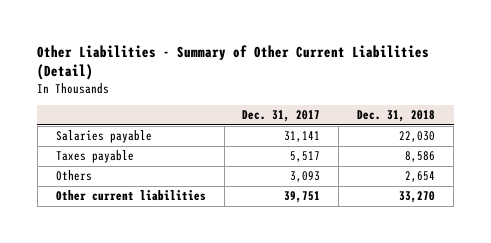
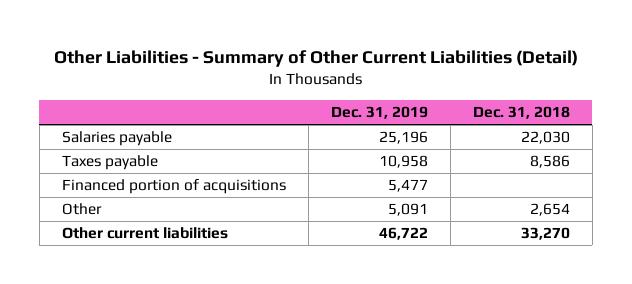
[242,110,321,123] Dec. 31, 2017 -> none
none -> [330,106,428,120] Dec. 31, 2019
none -> [61,179,286,195] Financed portion of acquisitions
[55,170,92,182] Others -> [61,203,102,216] Other

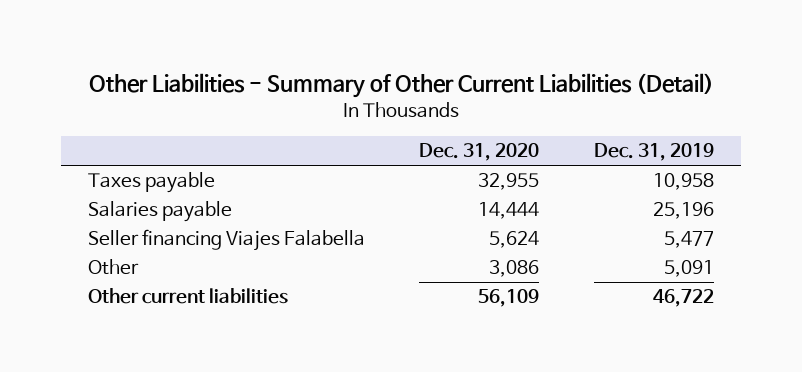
[472,106,570,120] Dec. 31, 2018 -> none
none -> [419,143,540,162] Dec. 31, 2020
[61,131,172,147] Salaries payable -> [88,201,233,223] Salaries payable
[61,179,286,195] Financed portion of acquisitions -> [88,229,366,252] Seller financing Viajes Falabella

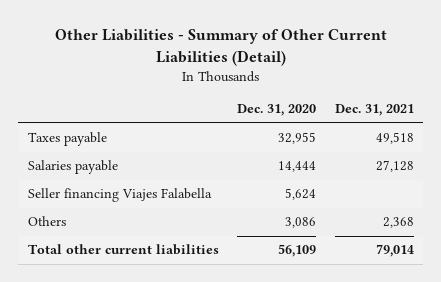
[593,143,714,162] Dec. 31, 2019 -> none
none -> [334,104,414,117] Dec. 31, 2021
[88,259,140,276] Other -> [27,216,66,227] Others
[88,288,289,305] Other current liabilities -> [27,244,219,256] Total other current liabilities

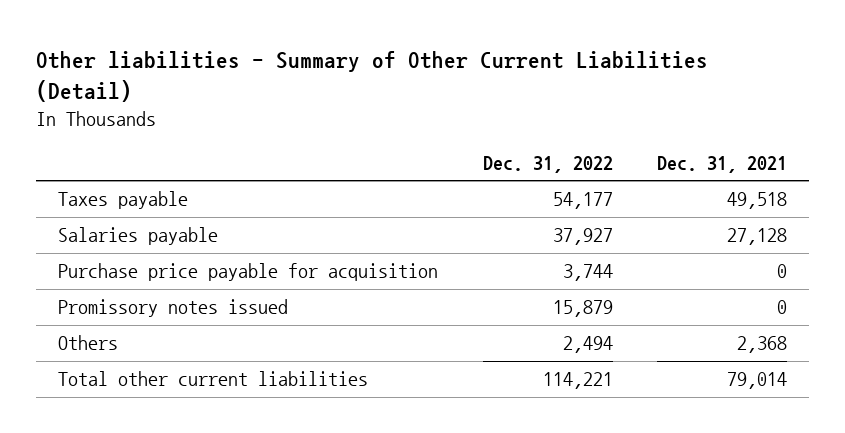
[54,29,387,67] Other Liabilities - Summary of Other Current Liabilities (Detail) -> [36,51,709,102] Other liabilities - Summary of Other Current Liabilities (Detail)
[237,104,317,117] Dec. 31, 2020 -> none
none -> [482,155,613,173] Dec. 31, 2022
[27,188,212,203] Seller financing Viajes Falabella -> none
none -> [58,263,439,282] Purchase price payable for acquisition
none -> [58,299,289,318] Promissory notes issued

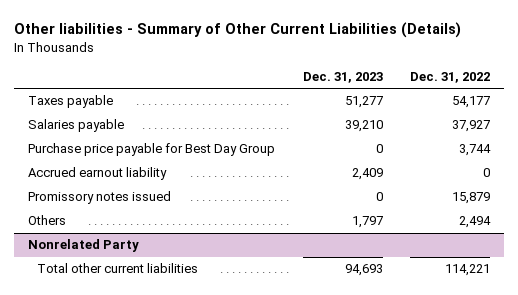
[36,51,709,102] Other liabilities - Summary of Other Current Liabilities (Detail) -> [14,22,462,39] Other liabilities - Summary of Other Current Liabilities (Details)
[656,155,787,173] Dec. 31, 2021 -> none
none -> [302,71,383,83] Dec. 31, 2023
[58,263,439,282] Purchase price payable for acquisition -> [28,143,276,157] Purchase price payable for Best Day Group
none -> [28,167,168,181] Accrued earnout liability
none -> [28,239,140,253] Nonrelated Party

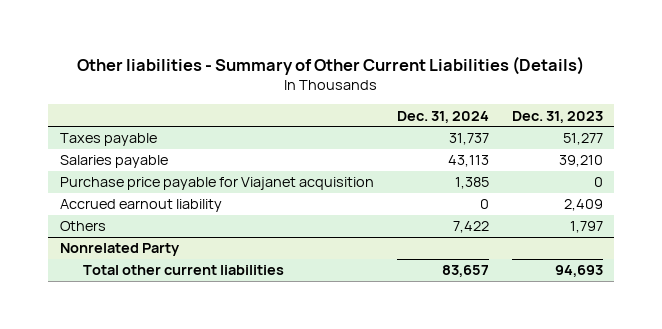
[410,71,491,83] Dec. 31, 2022 -> none
none -> [396,110,489,123] Dec. 31, 2024
[28,143,276,157] Purchase price payable for Best Day Group -> [59,177,374,191] Purchase price payable for Viajanet acquisition
[28,191,172,205] Promissory notes issued -> none

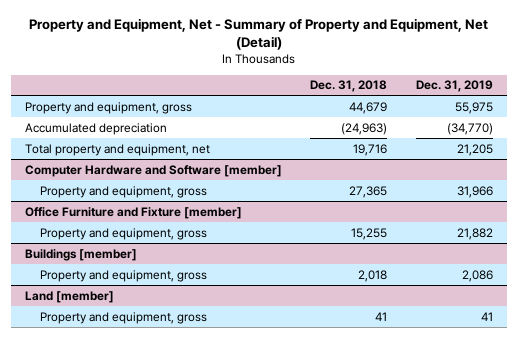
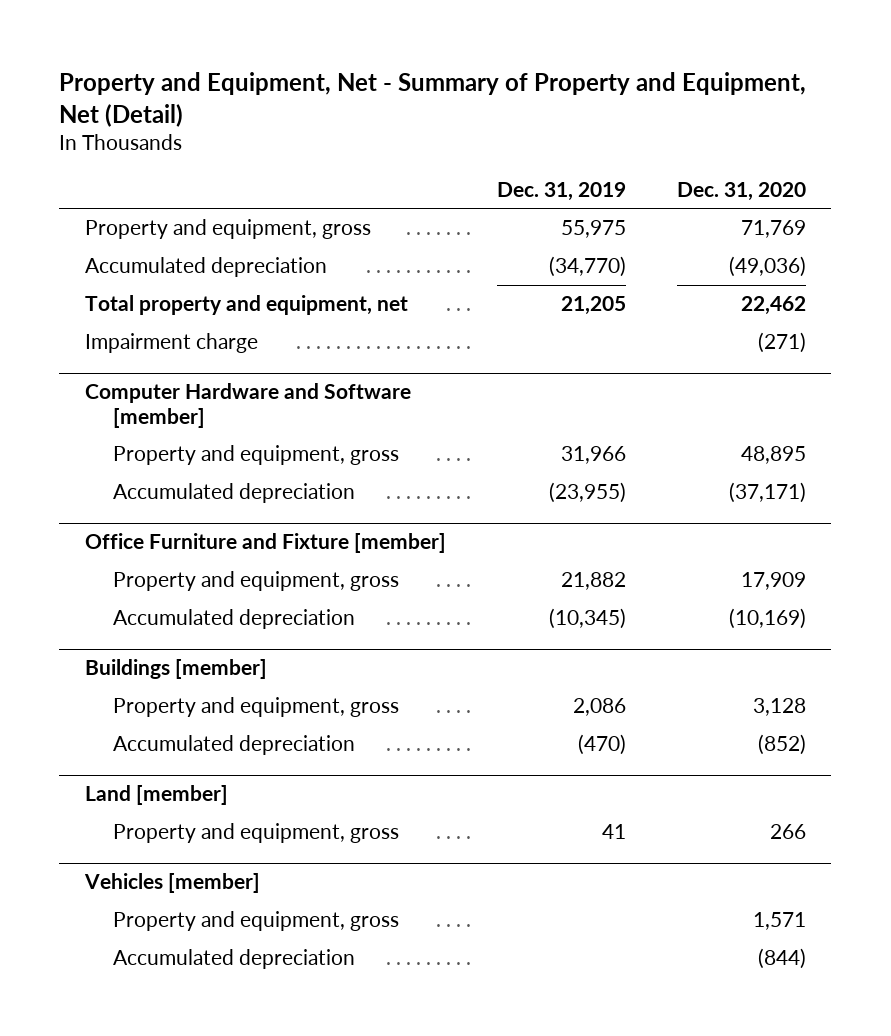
[310,80,388,93] Dec. 31, 2018 -> none
none -> [676,181,806,201] Dec. 31, 2020
none -> [84,333,258,354] Impairment charge
none -> [113,483,356,504] Accumulated depreciation
none -> [113,609,356,630] Accumulated depreciation
none -> [113,735,356,756] Accumulated depreciation
none -> [83,873,260,894] Vehicles [member]
none -> [113,911,400,932] Property and equipment, gross
none -> [113,949,356,970] Accumulated depreciation

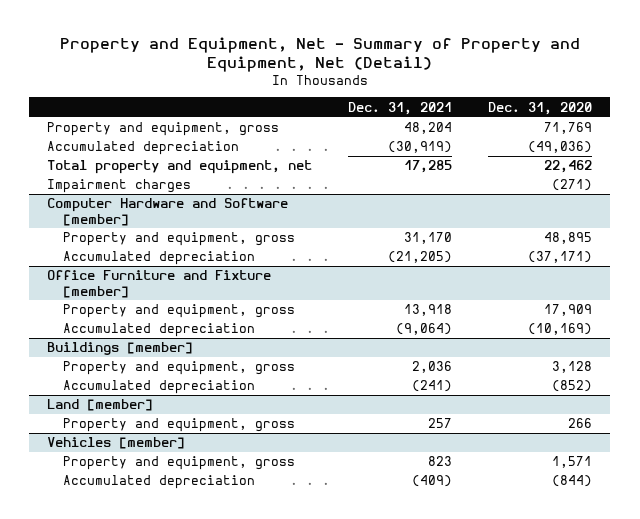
[496,181,626,201] Dec. 31, 2019 -> none
none -> [348,101,453,115] Dec. 31, 2021
[84,333,258,354] Impairment charge -> [47,179,192,194] Impairment charges

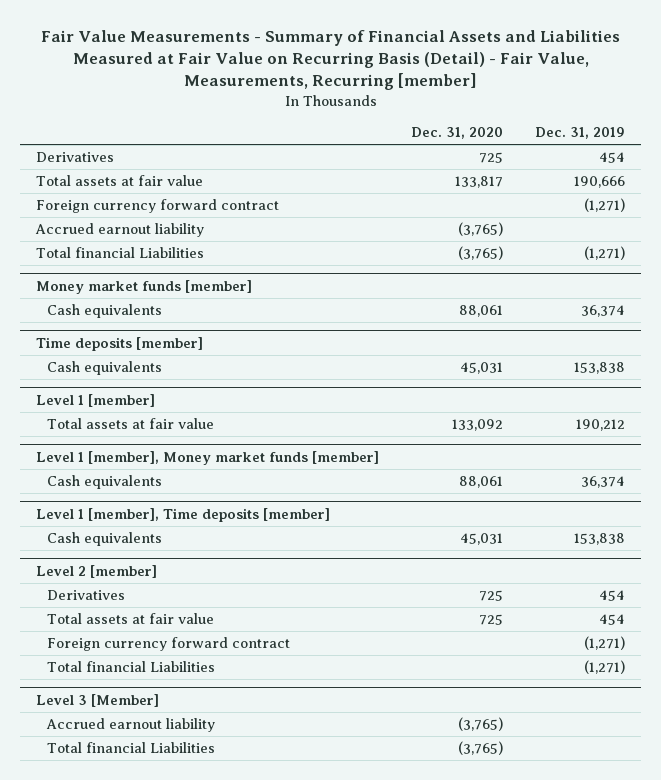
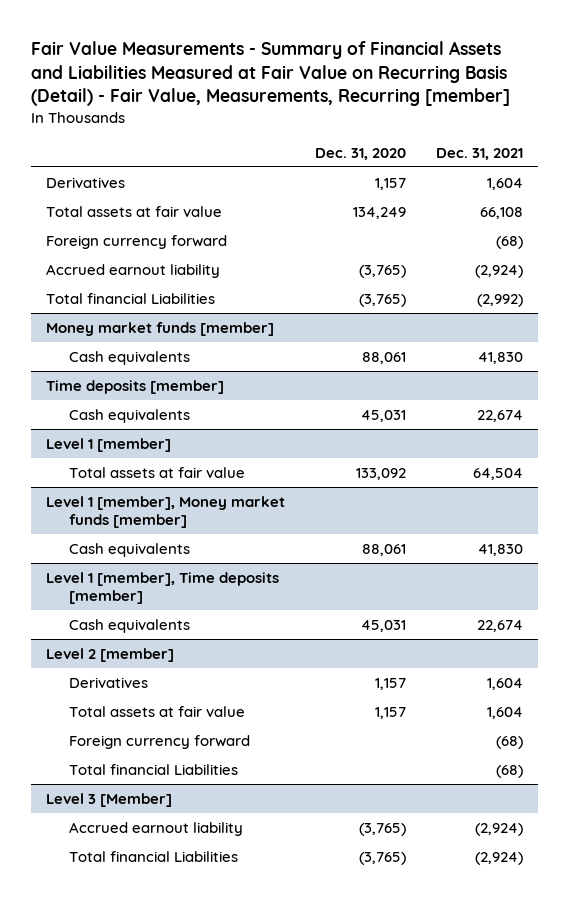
[535,127,626,140] Dec. 31, 2019 -> none
none -> [435,147,523,160] Dec. 31, 2021
[479,152,504,164] 725 -> [375,177,407,190] 1,157
[455,176,504,189] 133,817 -> [353,206,407,219] 134,249
[36,199,280,214] Foreign currency forward contract -> [46,234,228,249] Foreign currency forward
[479,590,504,602] 725 -> [375,677,407,690] 1,157
[479,614,504,626] 725 -> [375,706,407,719] 1,157
[46,637,290,652] Foreign currency forward contract -> [69,734,251,749] Foreign currency forward

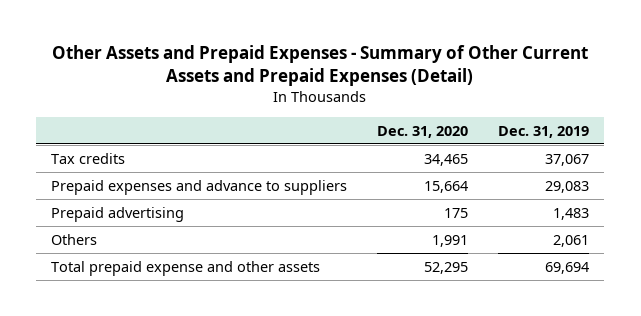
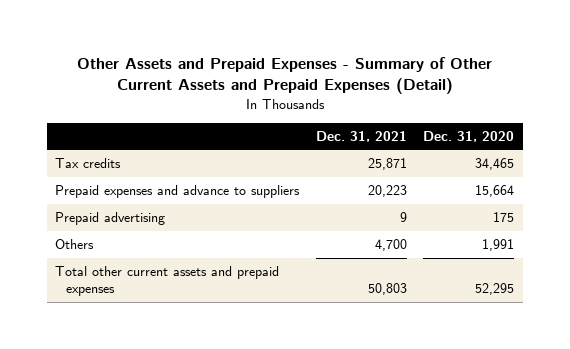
[498,125,590,138] Dec. 31, 2019 -> none
none -> [315,130,407,142] Dec. 31, 2021
[51,260,321,276] Total prepaid expense and other assets -> [55,266,280,297] Total other current assets and prepaid expenses

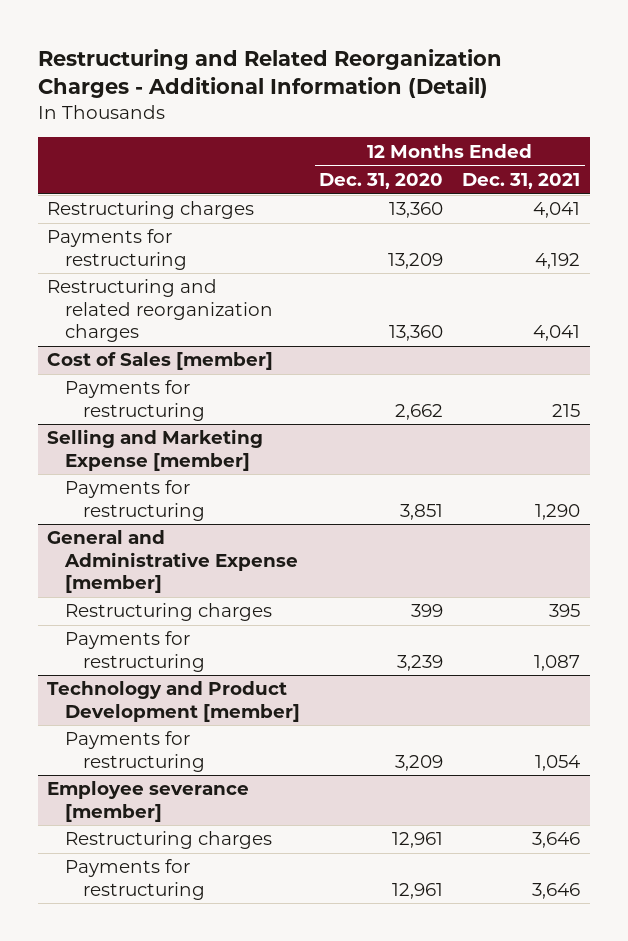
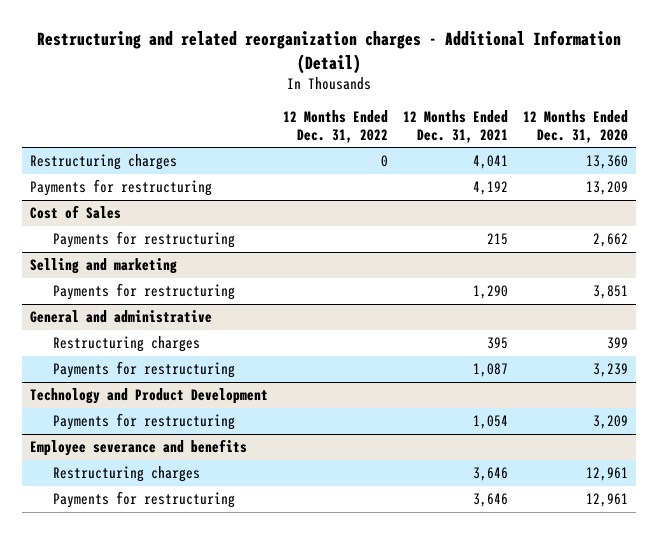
[37,49,502,99] Restructuring and Related Reorganization Charges - Additional Information (Detail) -> [36,30,621,74] Restructuring and related reorganization charges - Additional Information (Detail)
none -> [282,110,388,143] 12 Months Ended Dec. 31, 2022
[47,279,274,343] Restructuring and related reorganization charges -> none
[47,352,274,371] Cost of Sales [member] -> [29,205,121,220] Cost of Sales
[47,429,264,471] Selling and Marketing Expense [member] -> [29,258,177,275] Selling and marketing
[47,530,299,594] General and Administrative Expense [member] -> [29,310,212,324] General and administrative
[47,681,301,722] Technology and Product Development [member] -> [29,388,268,405] Technology and Product Development
[47,781,250,822] Employee severance [member] -> [29,439,247,457] Employee severance and benefits

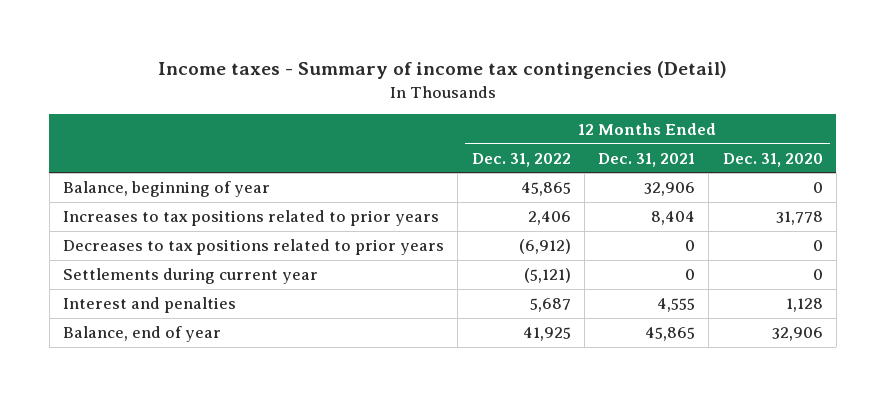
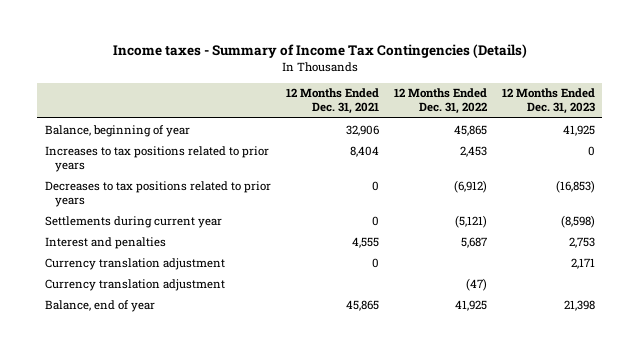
[157,61,727,80] Income taxes - Summary of income tax contingencies (Detail) -> [112,44,527,59] Income taxes - Summary of Income Tax Contingencies (Details)
[722,152,823,167] Dec. 31, 2020 -> none
none -> [501,88,595,115] 12 Months Ended Dec. 31, 2023
[527,211,571,226] 2,406 -> [459,145,487,157] 2,453
none -> [44,257,225,270] Currency translation adjustment
none -> [44,278,225,291] Currency translation adjustment

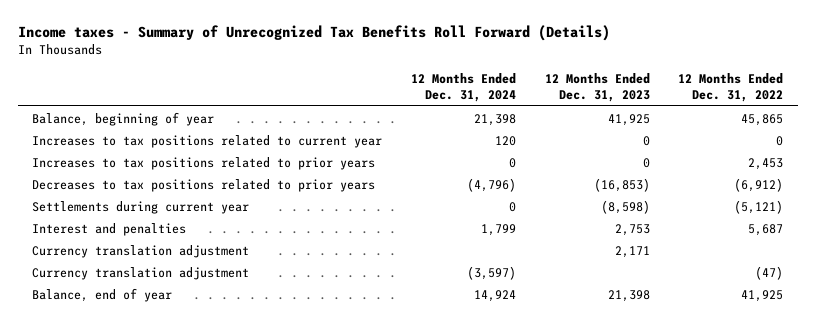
[112,44,527,59] Income taxes - Summary of Income Tax Contingencies (Details) -> [17,25,610,42] Income taxes - Summary of Unrecognized Tax Benefits Roll Forward (Details)
[285,88,379,115] 12 Months Ended Dec. 31, 2021 -> none
none -> [410,72,516,103] 12 Months Ended Dec. 31, 2024
none -> [32,134,383,148] Increases to tax positions related to current year

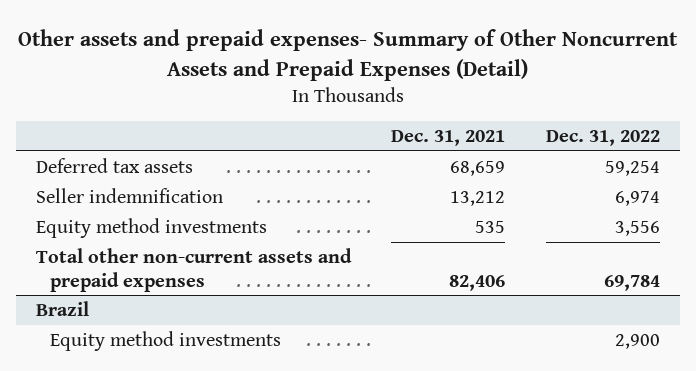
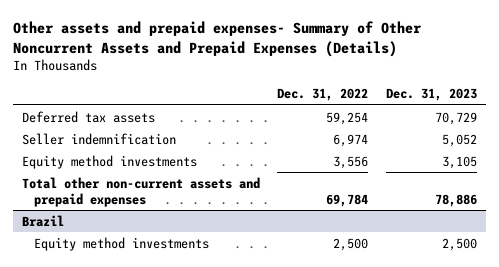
[17,28,678,81] Other assets and prepaid expenses- Summary of Other Noncurrent Assets and Prepaid Expenses (Detail) -> [12,20,422,57] Other assets and prepaid expenses- Summary of Other Noncurrent Assets and Prepaid Expenses (Details)
[391,129,506,146] Dec. 31, 2021 -> none
none -> [386,88,478,102] Dec. 31, 2023
[614,333,660,349] 2,900 -> [333,237,369,251] 2,500

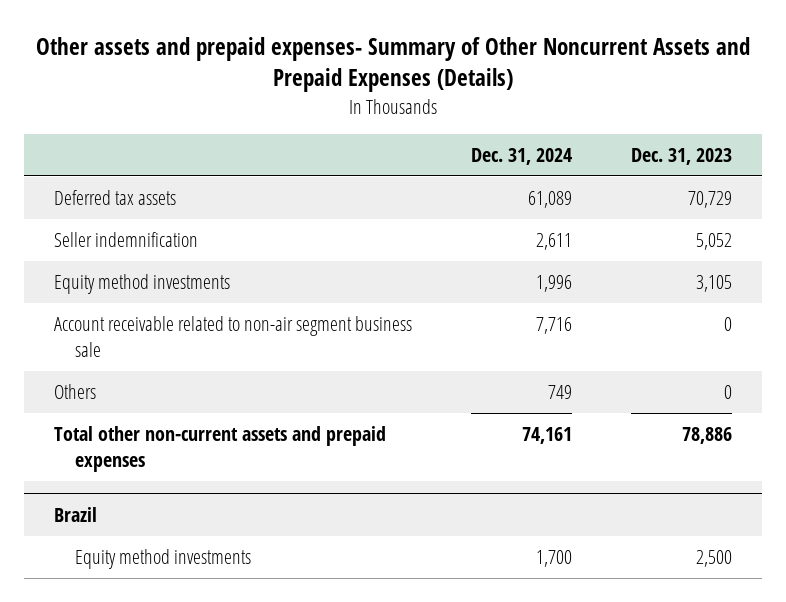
[277,88,369,102] Dec. 31, 2022 -> none
none -> [470,147,572,165] Dec. 31, 2024
none -> [53,316,412,358] Account receivable related to non-air segment business sale
none -> [53,384,96,400] Others

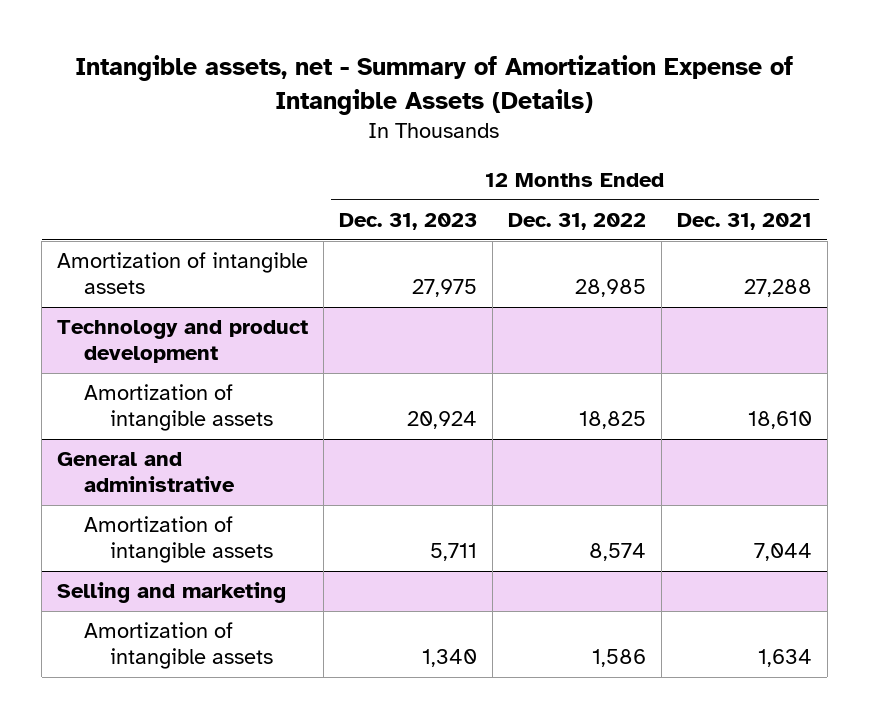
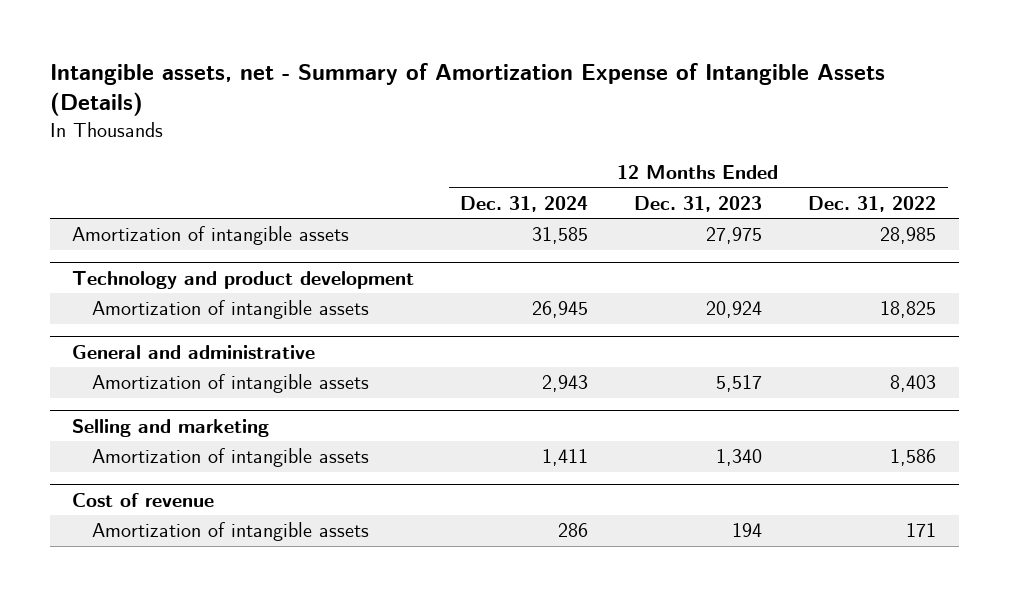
[676,212,812,230] Dec. 31, 2021 -> none
none -> [460,195,589,212] Dec. 31, 2024
[429,542,477,561] 5,711 -> [716,375,763,393] 5,517
[588,542,646,561] 8,574 -> [890,375,937,393] 8,403
none -> [72,492,215,507] Cost of revenue
none -> [92,522,370,542] Amortization of intangible assets

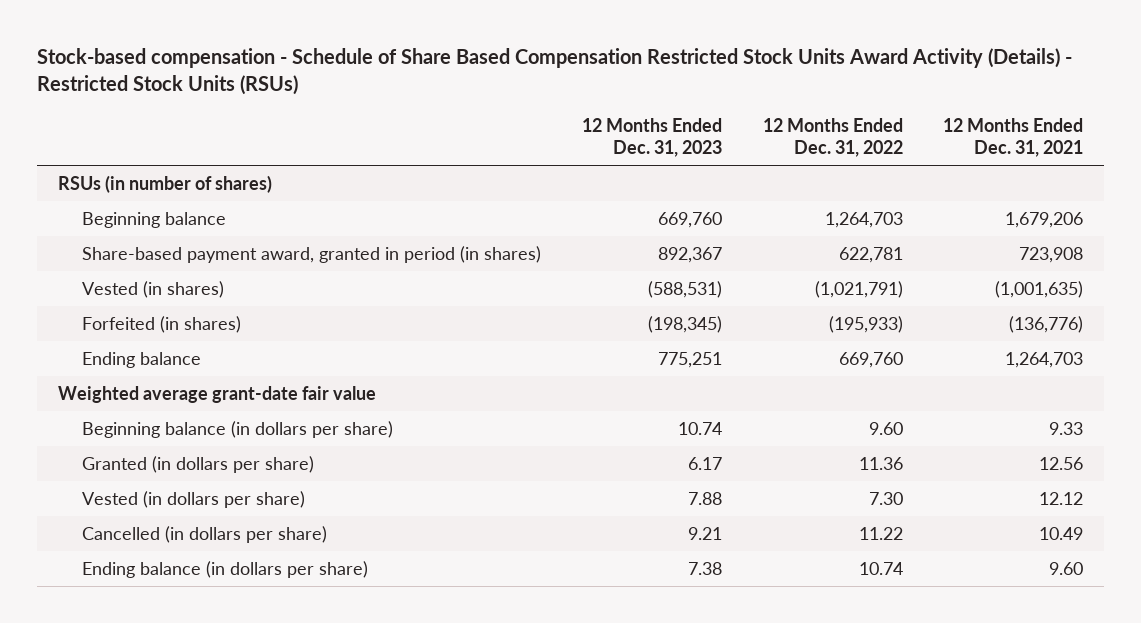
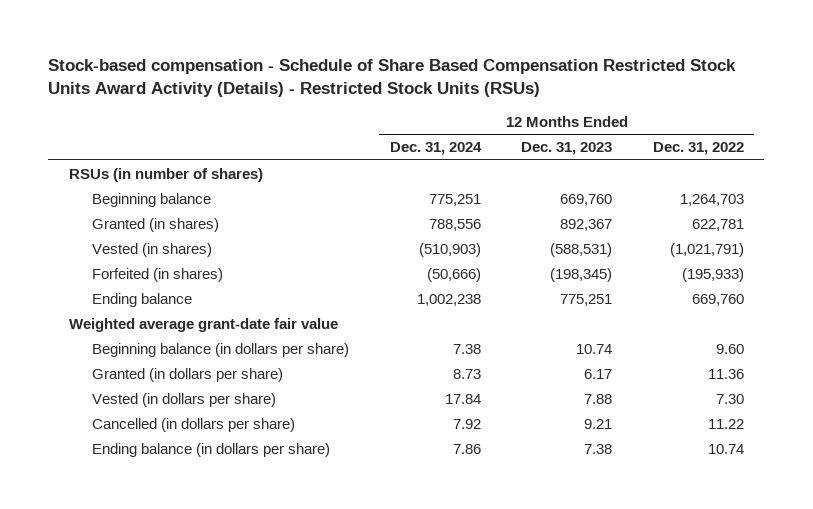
[943,118,1084,158] 12 Months Ended Dec. 31, 2021 -> none
none -> [389,142,482,156] Dec. 31, 2024
[82,245,542,263] Share-based payment award, granted in period (in shares) -> [91,217,219,232] Granted (in shares)

